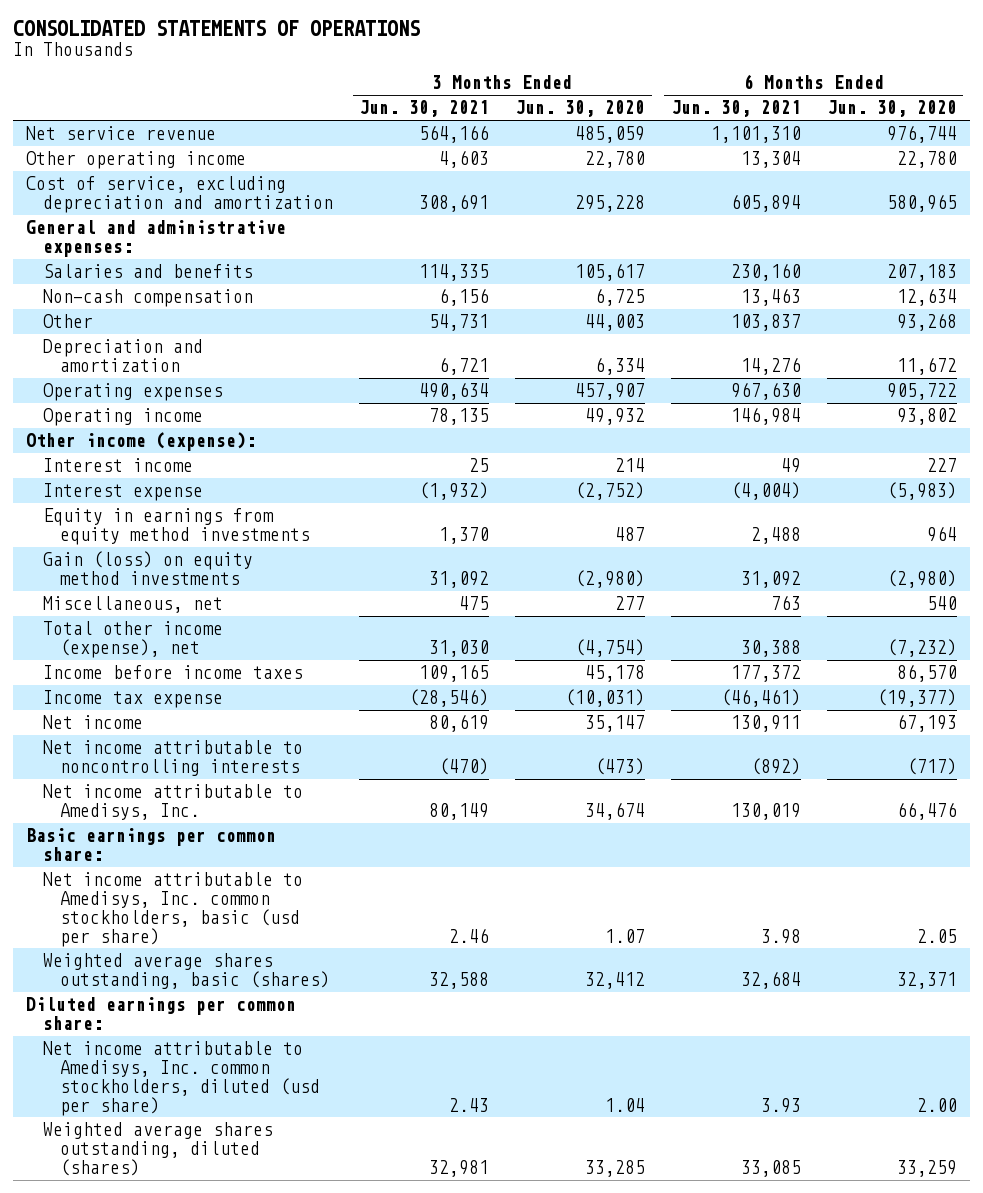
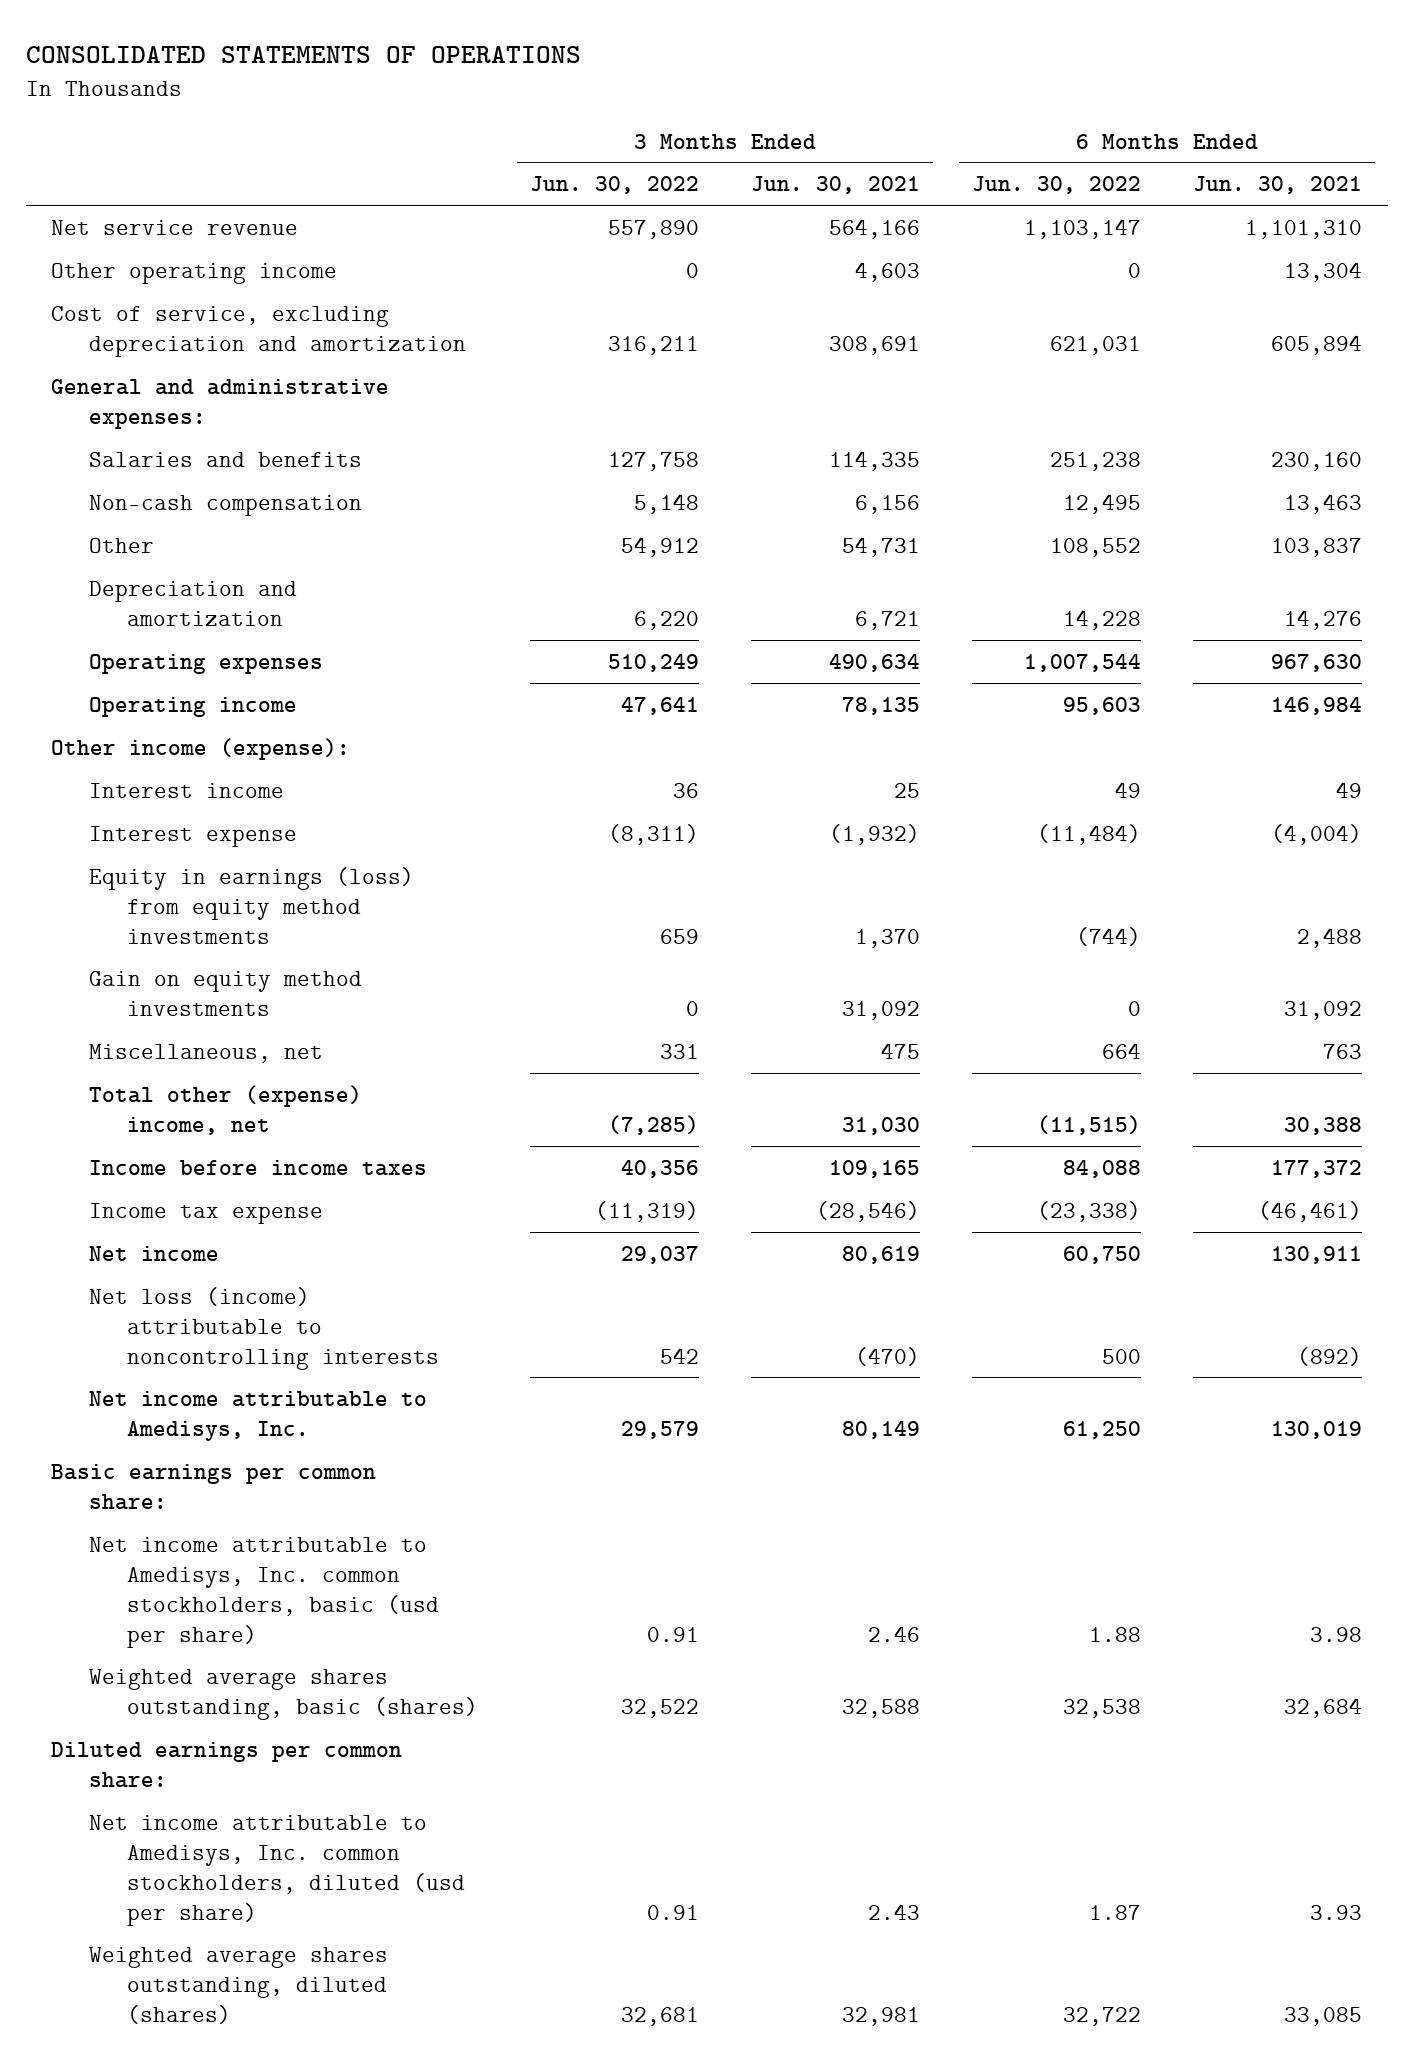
[515,100,646,118] Jun. 30, 2020 -> none
[826,100,957,118] Jun. 30, 2020 -> none
none -> [530,176,700,195] Jun. 30, 2022
none -> [972,176,1142,195] Jun. 30, 2022
[43,508,311,545] Equity in earnings from equity method investments -> [89,866,415,944] Equity in earnings (loss) from equity method investments
[43,551,254,585] Gain (loss) on equity method investments -> [89,970,363,1016] Gain on equity method investments
[43,621,224,658] Total other income (expense), net -> [89,1084,363,1135] Total other (expense) income, net
[43,740,304,776] Net income attributable to noncontrolling interests -> [89,1286,440,1370] Net loss (income) attributable to noncontrolling interests

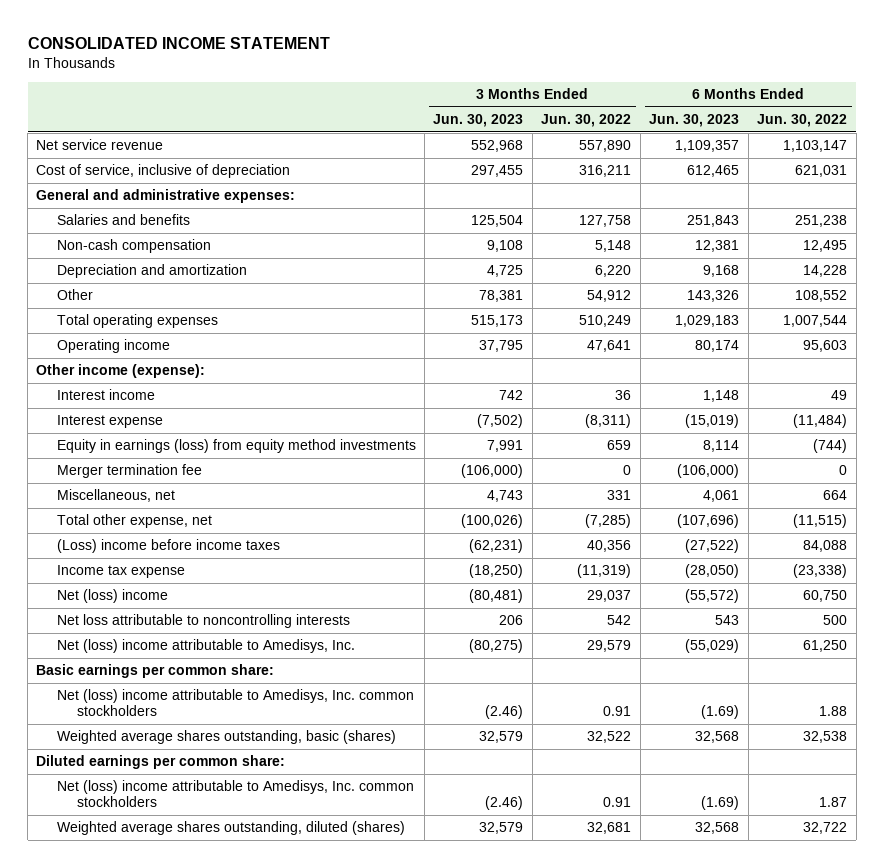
[25,46,581,64] CONSOLIDATED STATEMENTS OF OPERATIONS -> [27,37,330,50] CONSOLIDATED INCOME STATEMENT
[751,176,921,195] Jun. 30, 2021 -> none
[1193,176,1363,195] Jun. 30, 2021 -> none
none -> [433,114,524,128] Jun. 30, 2023
none -> [649,114,740,128] Jun. 30, 2023
[51,262,338,284] Other operating income -> none
[51,305,467,357] Cost of service, excluding depreciation and amortization -> [36,164,291,179] Cost of service, inclusive of depreciation
[89,537,155,553] Other -> [56,289,93,301] Other
[89,653,324,674] Operating expenses -> [56,314,218,329] Total operating expenses
[89,970,363,1016] Gain on equity method investments -> none
none -> [56,464,202,479] Merger termination fee
[89,1084,363,1135] Total other (expense) income, net -> [56,514,212,529] Total other expense, net
[89,1159,428,1176] Income before income taxes -> [56,539,280,554] (Loss) income before income taxes
[89,1245,220,1261] Net income -> [56,589,168,604] Net (loss) income
[89,1286,440,1370] Net loss (income) attributable to noncontrolling interests -> [56,614,350,629] Net loss attributable to noncontrolling interests
[89,1390,428,1441] Net income attributable to Amedisys, Inc. -> [56,639,355,654] Net (loss) income attributable to Amedisys, Inc.
[89,1536,440,1648] Net income attributable to Amedisys, Inc. common stockholders, basic (usd per share) -> [56,689,414,717] Net (loss) income attributable to Amedisys, Inc. common stockholders
[89,1814,466,1926] Net income attributable to Amedisys, Inc. common stockholders, diluted (usd per share) -> [56,780,414,808] Net (loss) income attributable to Amedisys, Inc. common stockholders

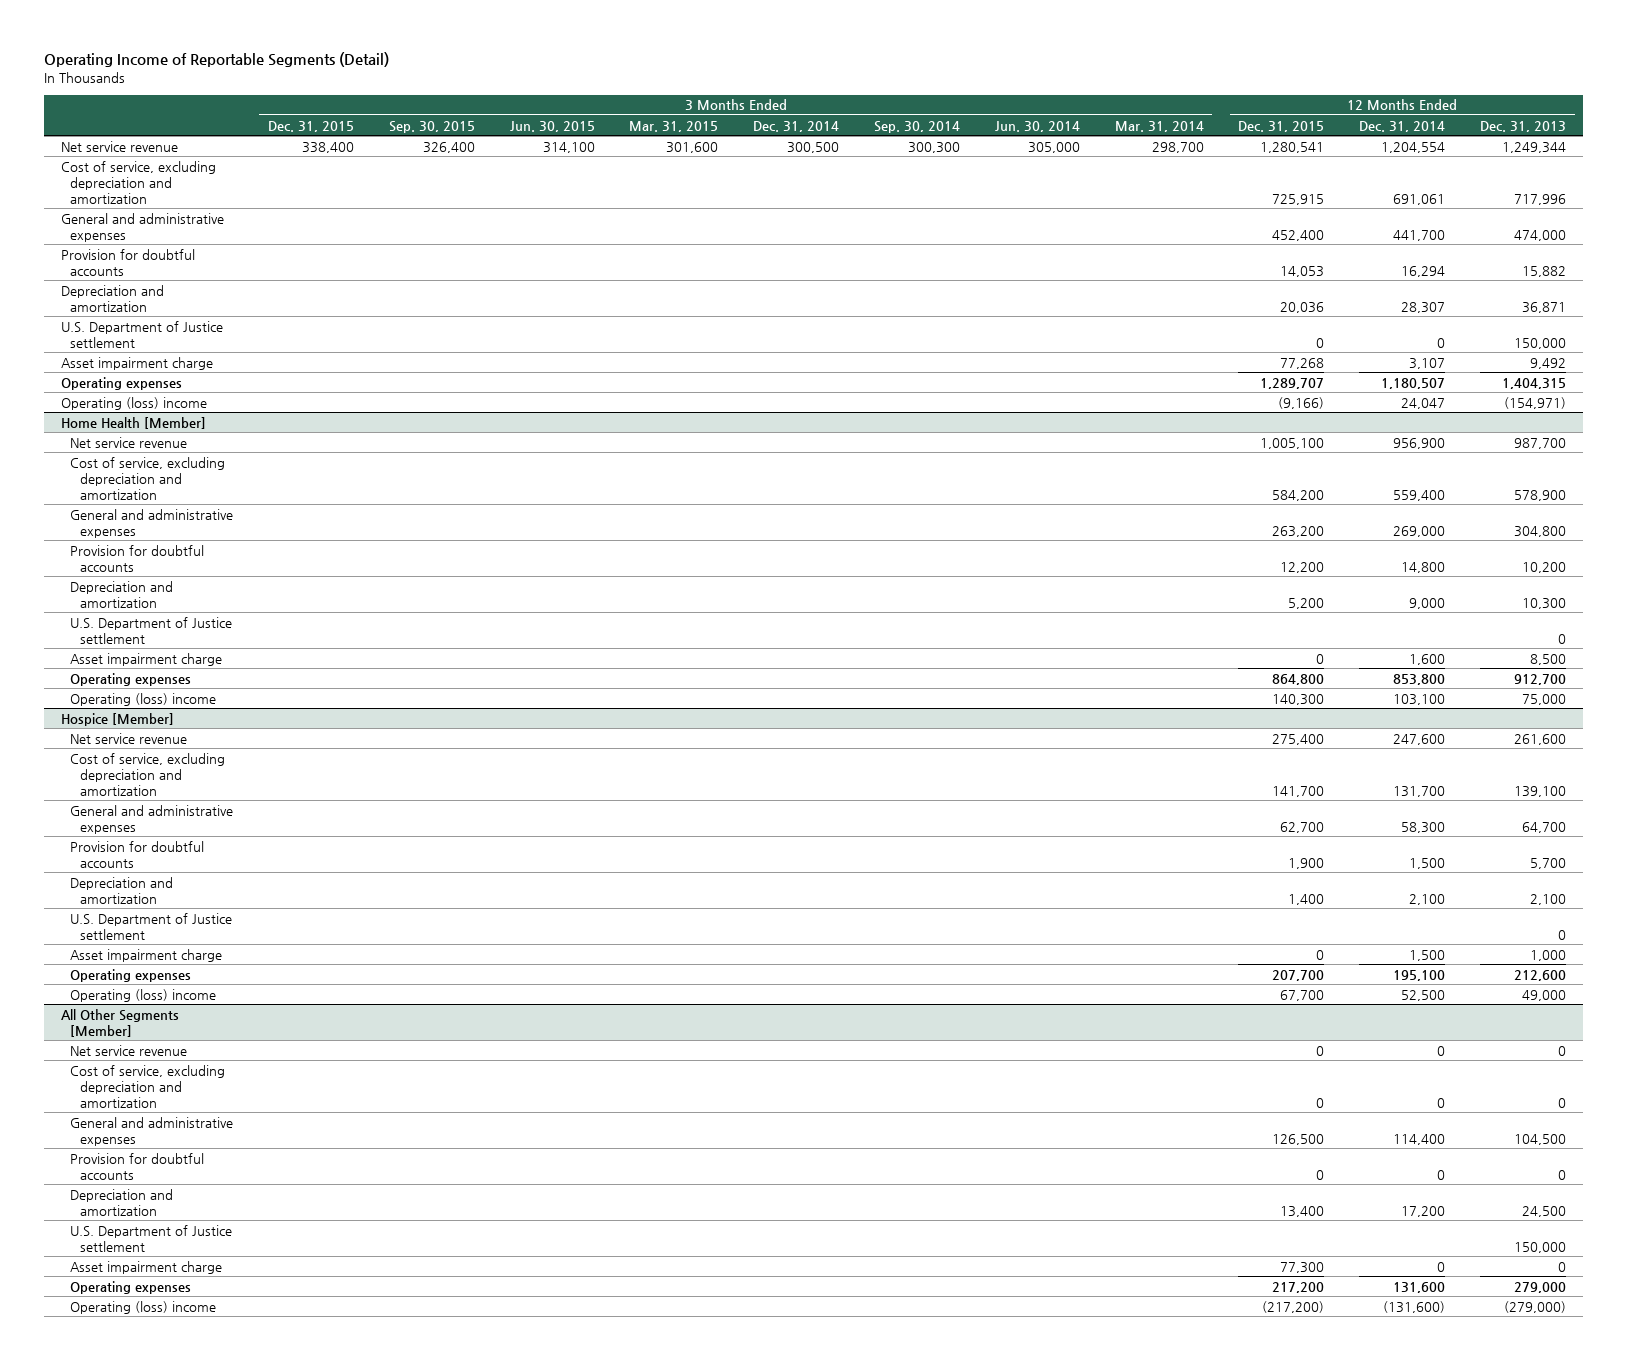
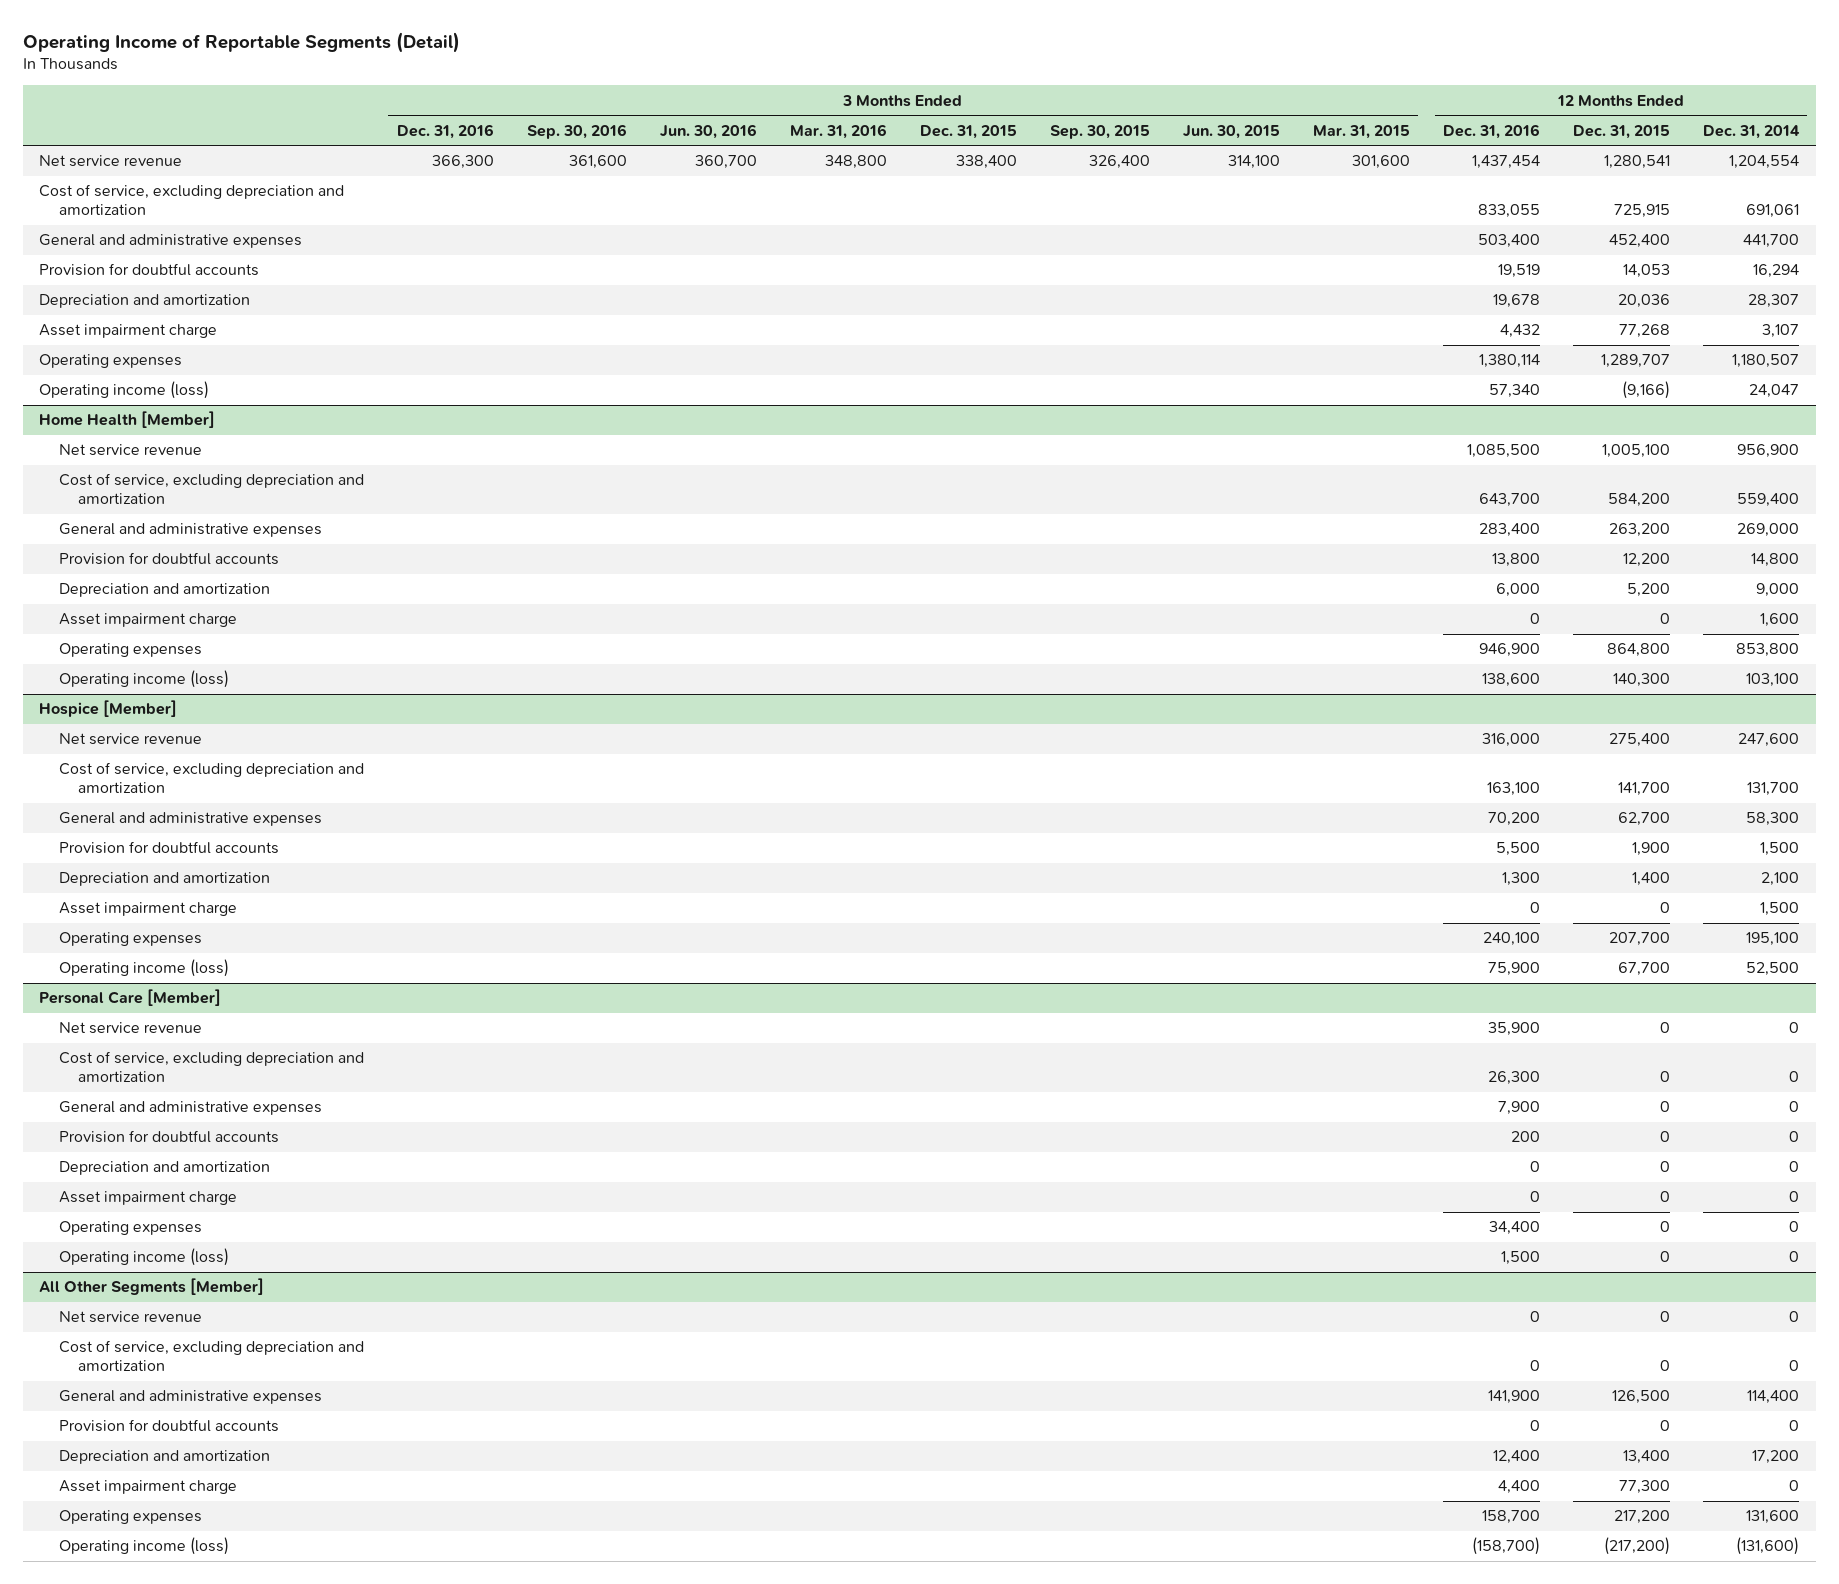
[753,120,840,132] Dec. 31, 2014 -> none
[874,120,961,133] Sep. 30, 2014 -> none
[994,120,1080,132] Jun. 30, 2014 -> none
[1114,120,1204,132] Mar. 31, 2014 -> none
[1479,120,1566,132] Dec. 31, 2013 -> none
none -> [396,123,494,139] Dec. 31, 2016
none -> [526,123,627,139] Sep. 30, 2016
none -> [659,123,757,139] Jun. 30, 2016
none -> [789,123,887,139] Mar. 31, 2016
none -> [1443,123,1541,139] Dec. 31, 2016
[61,320,224,348] U.S. Department of Justice settlement -> none
[61,396,208,410] Operating (loss) income -> [39,381,210,400] Operating income (loss)
[70,616,233,644] U.S. Department of Justice settlement -> none
[70,692,217,706] Operating (loss) income -> [58,670,229,689] Operating income (loss)
[70,912,233,940] U.S. Department of Justice settlement -> none
[70,988,217,1002] Operating (loss) income -> [58,959,229,978] Operating income (loss)
none -> [39,989,222,1007] Personal Care [Member]
none -> [58,1022,202,1035] Net service revenue
none -> [58,1051,364,1083] Cost of service, excluding depreciation and amortization
none -> [58,1101,322,1116] General and administrative expenses
none -> [58,1130,279,1144] Provision for doubtful accounts
none -> [58,1161,270,1176] Depreciation and amortization
none -> [58,1191,237,1206] Asset impairment charge
none -> [58,1221,202,1236] Operating expenses
none -> [58,1248,229,1267] Operating income (loss)
[70,1224,233,1252] U.S. Department of Justice settlement -> none
[70,1300,217,1314] Operating (loss) income -> [58,1537,229,1556] Operating income (loss)

